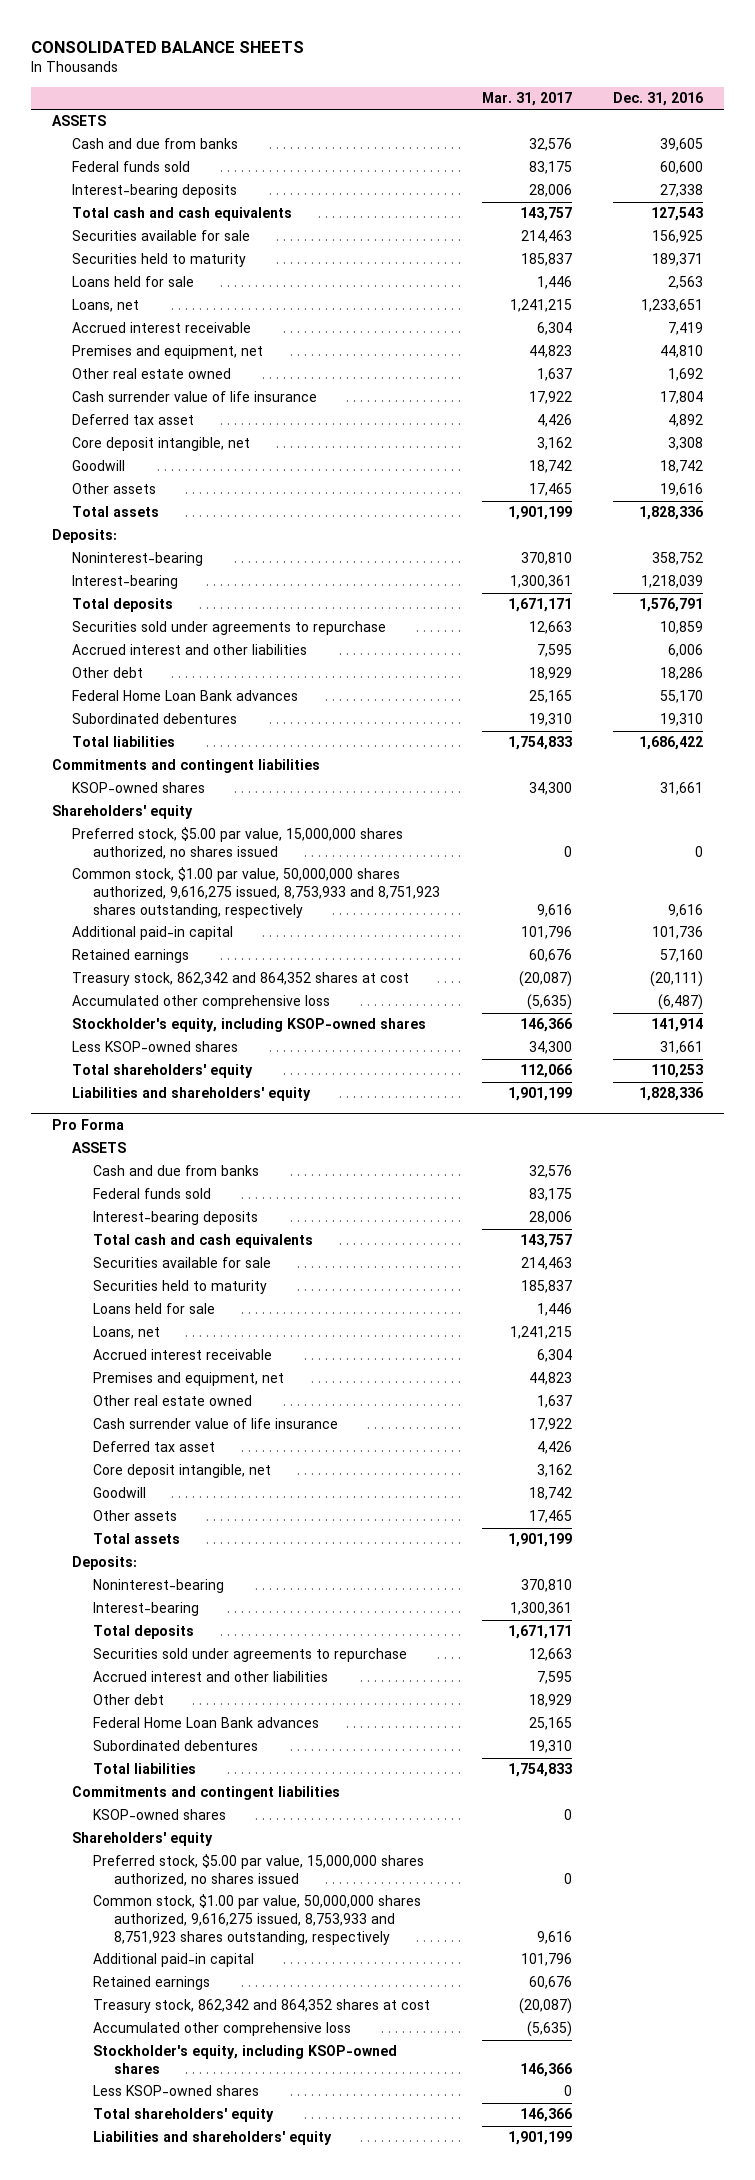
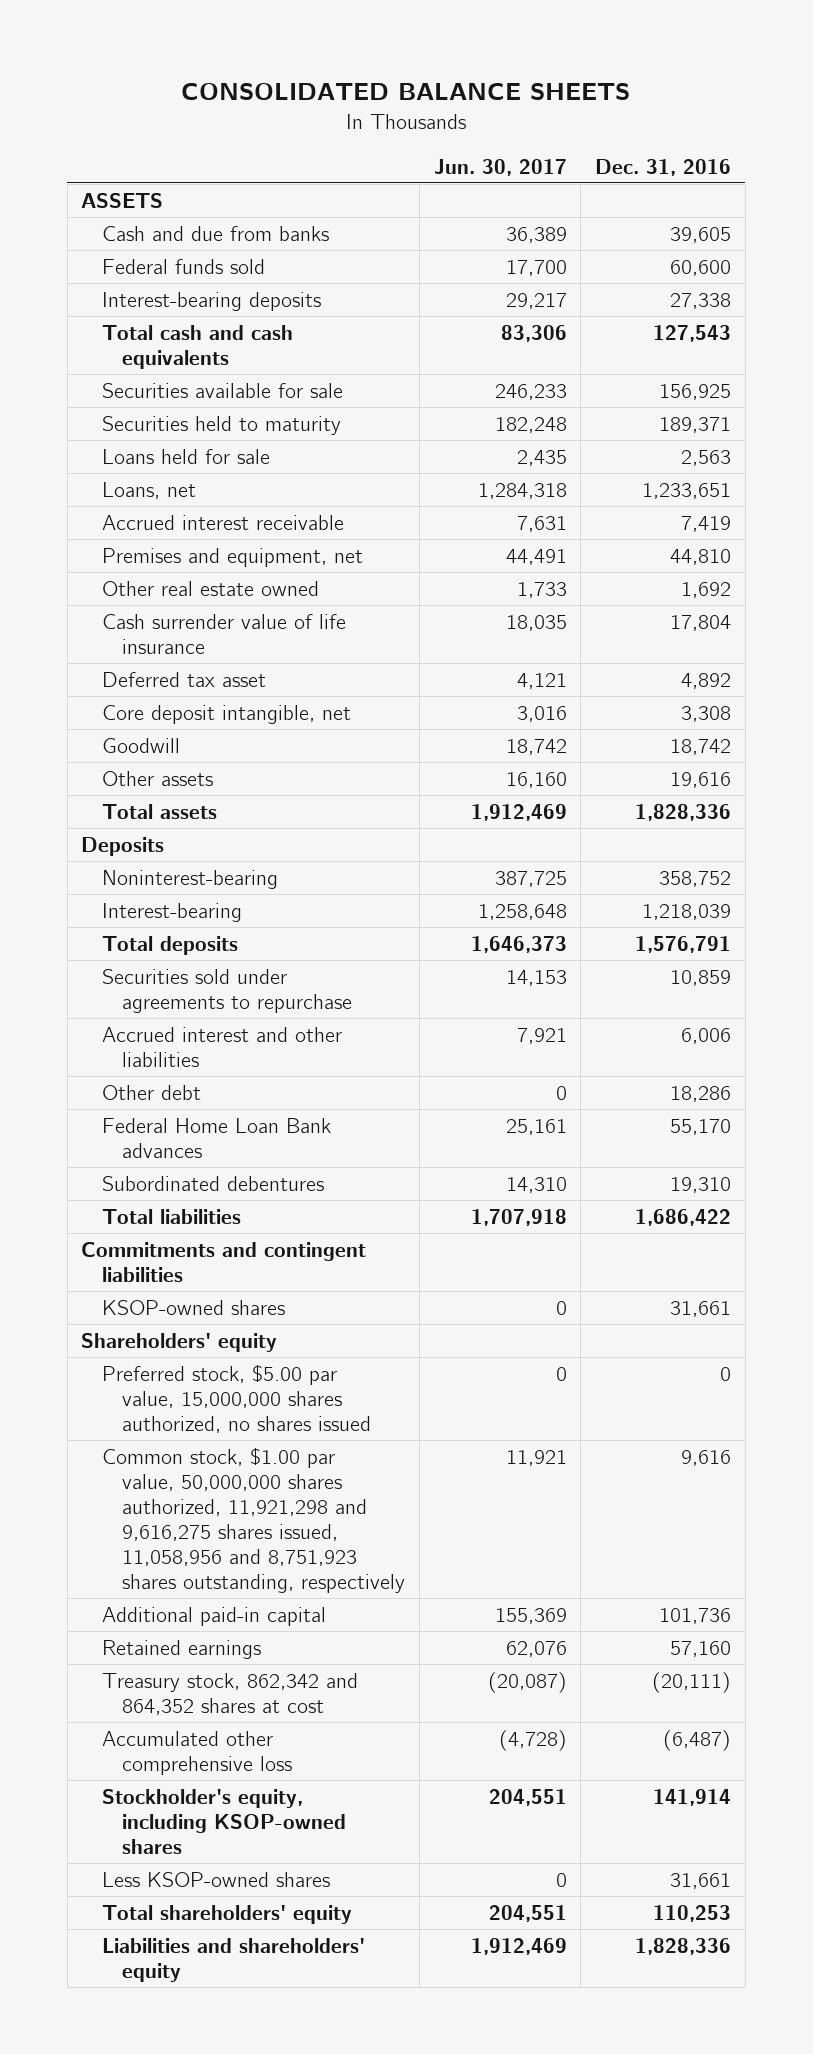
[481,92,572,107] Mar. 31, 2017 -> none
none -> [433,158,567,176] Jun. 30, 2017
[51,529,117,544] Deposits: -> [81,836,165,856] Deposits
[72,867,441,918] Common stock, $1.00 par value, 50,000,000 shares authorized, 9,616,275 issued, 8,753,933 and 8,751,923 shares outstanding, respectively -> [101,1446,406,1594] Common stock, $1.00 par value, 50,000,000 shares authorized, 11,921,298 and 9,616,275 shares issued, 11,058,956 and 8,751,923 shares outstanding, respectively
[51,1119,124,1131] Pro Forma -> none
[72,1142,127,1154] ASSETS -> none
[93,1165,260,1177] Cash and due from banks -> none
[93,1188,212,1200] Federal funds sold -> none
[93,1211,259,1226] Interest-bearing deposits -> none
[93,1234,314,1249] Total cash and cash equivalents -> none
[93,1257,272,1269] Securities available for sale -> none
[93,1280,268,1295] Securities held to maturity -> none
[93,1303,216,1315] Loans held for sale -> none
[93,1326,161,1340] Loans, net -> none
[93,1349,273,1361] Accrued interest receivable -> none
[93,1372,285,1387] Premises and equipment, net -> none
[93,1395,253,1407] Other real estate owned -> none
[93,1418,339,1430] Cash surrender value of life insurance -> none
[93,1441,216,1453] Deferred tax asset -> none
[93,1464,272,1479] Core deposit intangible, net -> none
[93,1487,147,1499] Goodwill -> none
[93,1510,178,1522] Other assets -> none
[93,1533,181,1545] Total assets -> none
[72,1556,138,1571] Deposits: -> none
[93,1579,225,1594] Noninterest-bearing -> none
[93,1602,200,1617] Interest-bearing -> none
[93,1625,195,1640] Total deposits -> none
[93,1648,408,1663] Securities sold under agreements to repurchase -> none
[93,1671,329,1683] Accrued interest and other liabilities -> none
[93,1694,165,1706] Other debt -> none
[93,1717,320,1729] Federal Home Loan Bank advances -> none
[93,1740,259,1752] Subordinated debentures -> none
[93,1763,197,1775] Total liabilities -> none
[72,1786,341,1801] Commitments and contingent liabilities -> none
[93,1809,227,1821] KSOP-owned shares -> none
[72,1832,214,1847] Shareholders' equity -> none
[93,1854,425,1887] Preferred stock, $5.00 par value, 15,000,000 shares authorized, no shares issued -> none
[93,1894,422,1945] Common stock, $1.00 par value, 50,000,000 shares authorized, 9,616,275 issued, 8,753,933 and 8,751,923 shares outstanding, respectively -> none
[93,1953,255,1968] Additional paid-in capital -> none
[93,1976,211,1991] Retained earnings -> none
[93,1999,431,2014] Treasury stock, 862,342 and 864,352 shares at cost -> none
[93,2022,352,2037] Accumulated other comprehensive loss -> none
[93,2045,398,2075] Stockholder's equity, including KSOP-owned shares -> none
[93,2085,260,2097] Less KSOP-owned shares -> none
[93,2108,275,2123] Total shareholders' equity -> none
[93,2131,333,2146] Liabilities and shareholders' equity -> none

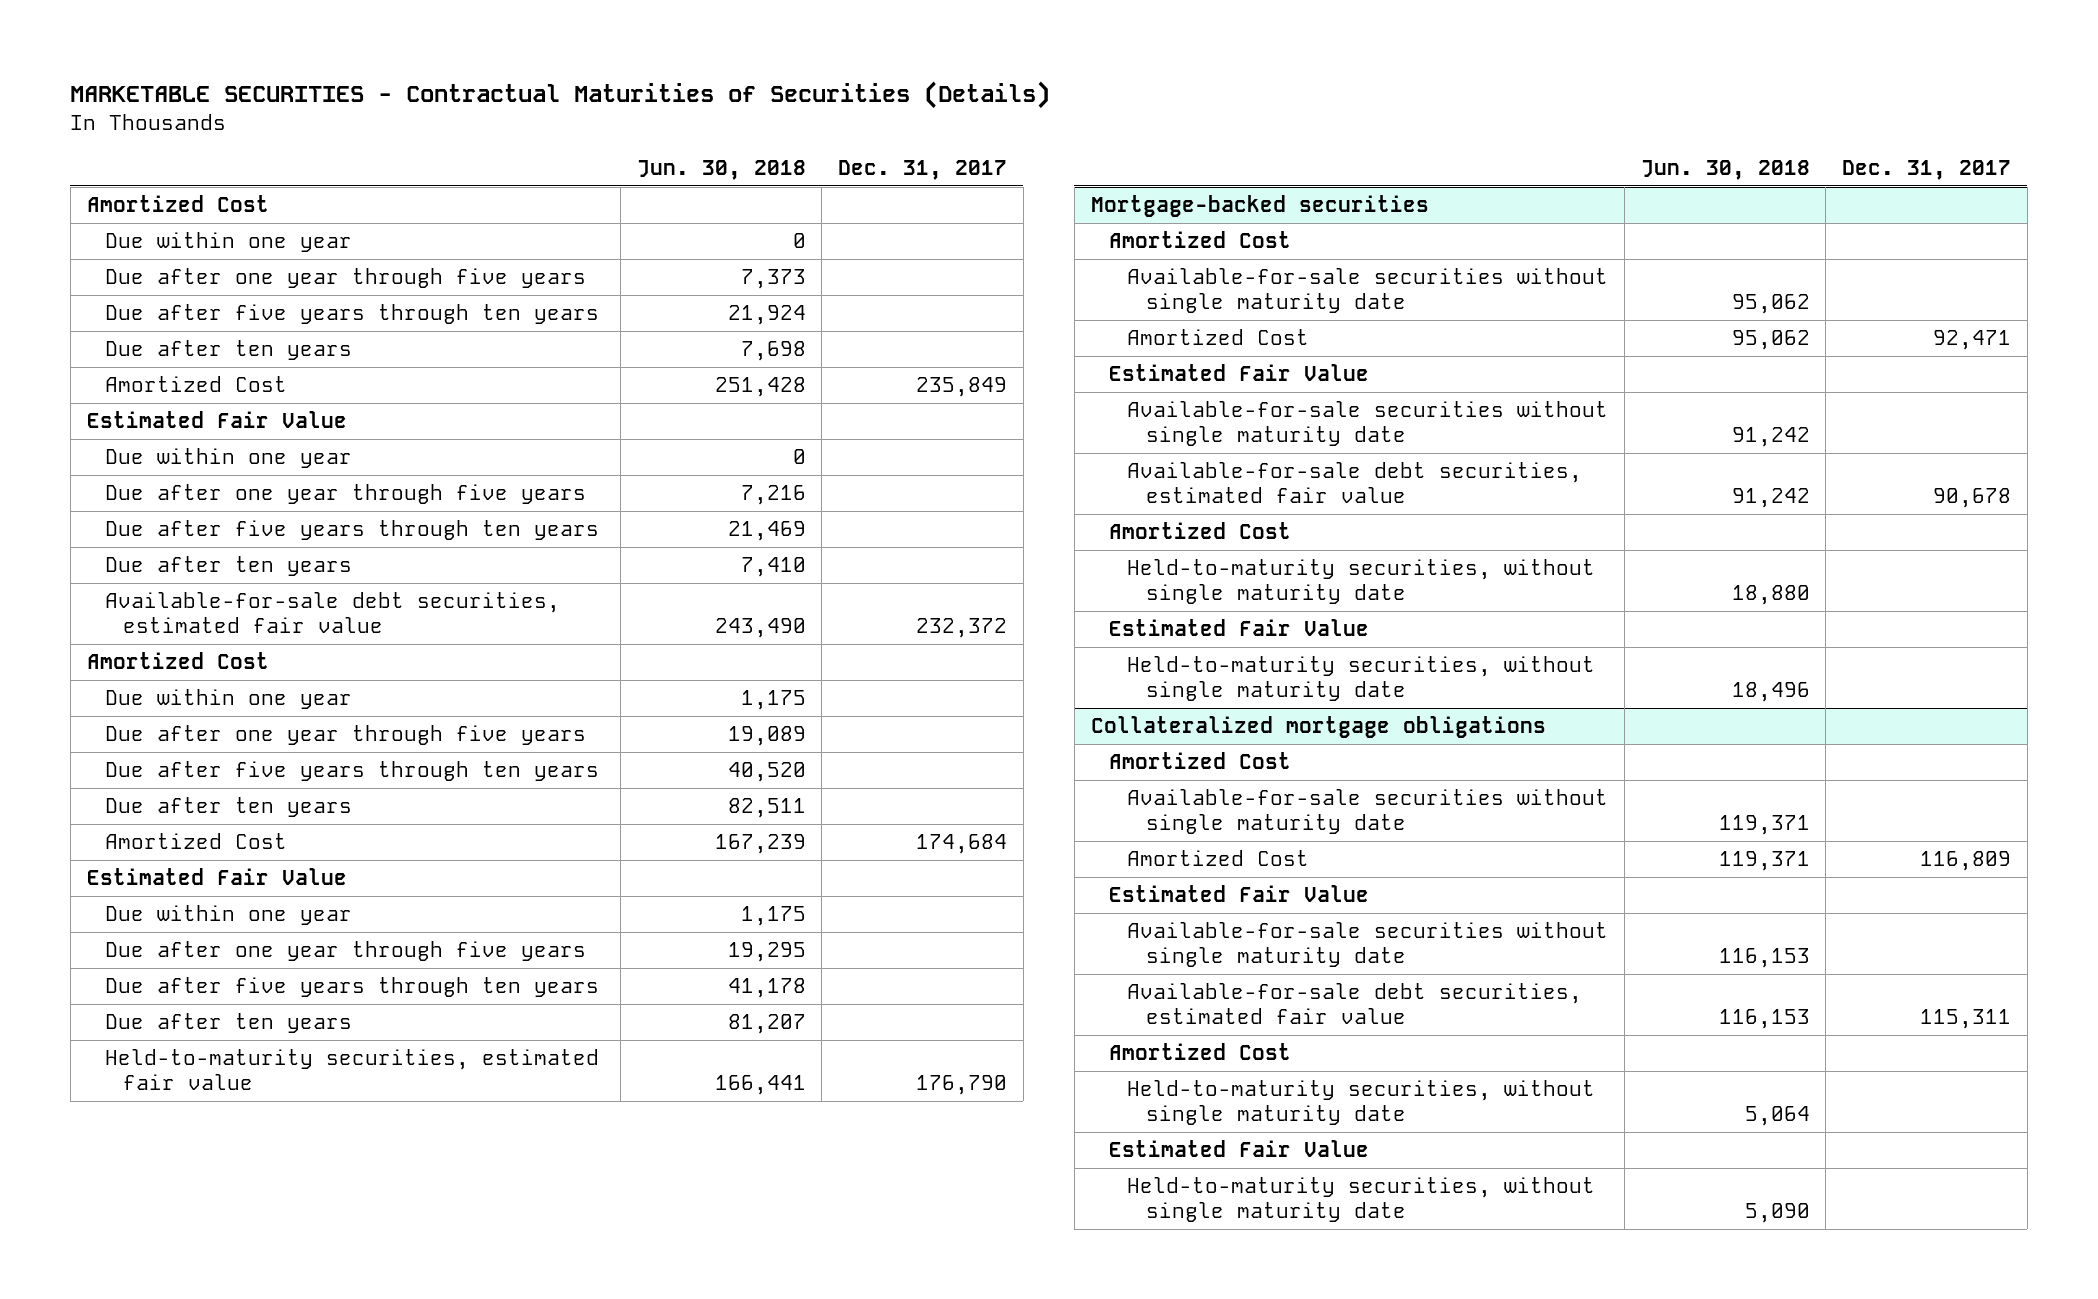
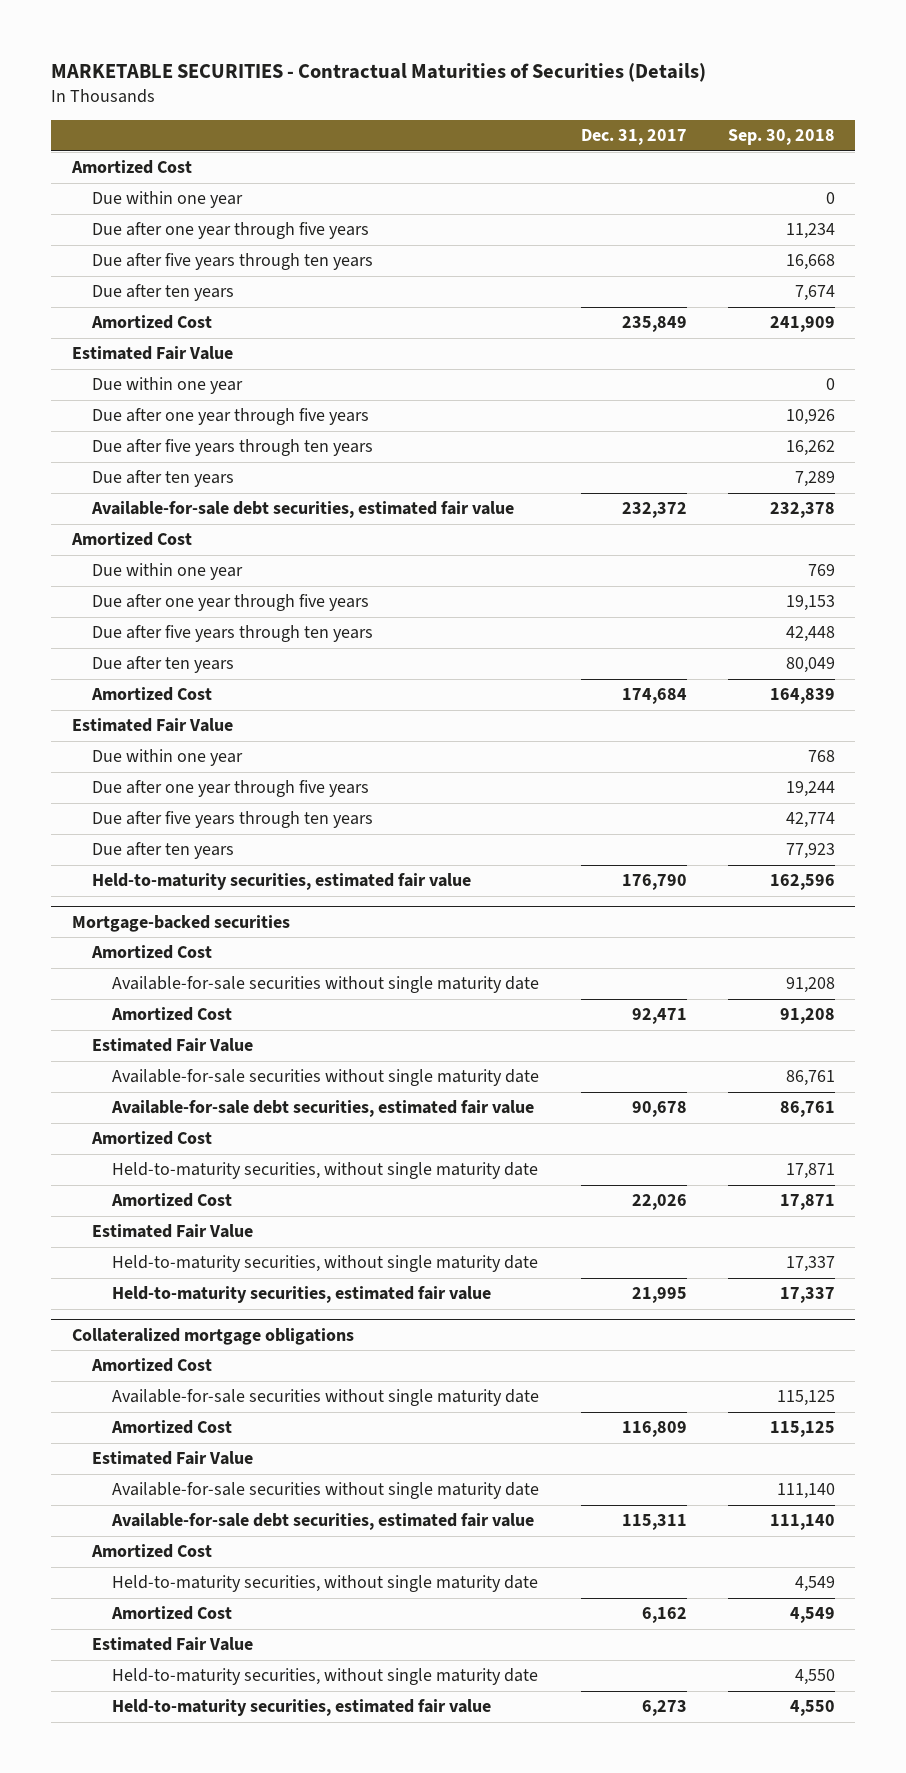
[636,160,806,181] Jun. 30, 2018 -> none
none -> [727,129,835,146] Sep. 30, 2018
none -> [111,1193,233,1208] Amortized Cost
none -> [112,1286,492,1304] Held-to-maturity securities, estimated fair value
none -> [111,1606,233,1621] Amortized Cost
none -> [112,1699,492,1717] Held-to-maturity securities, estimated fair value

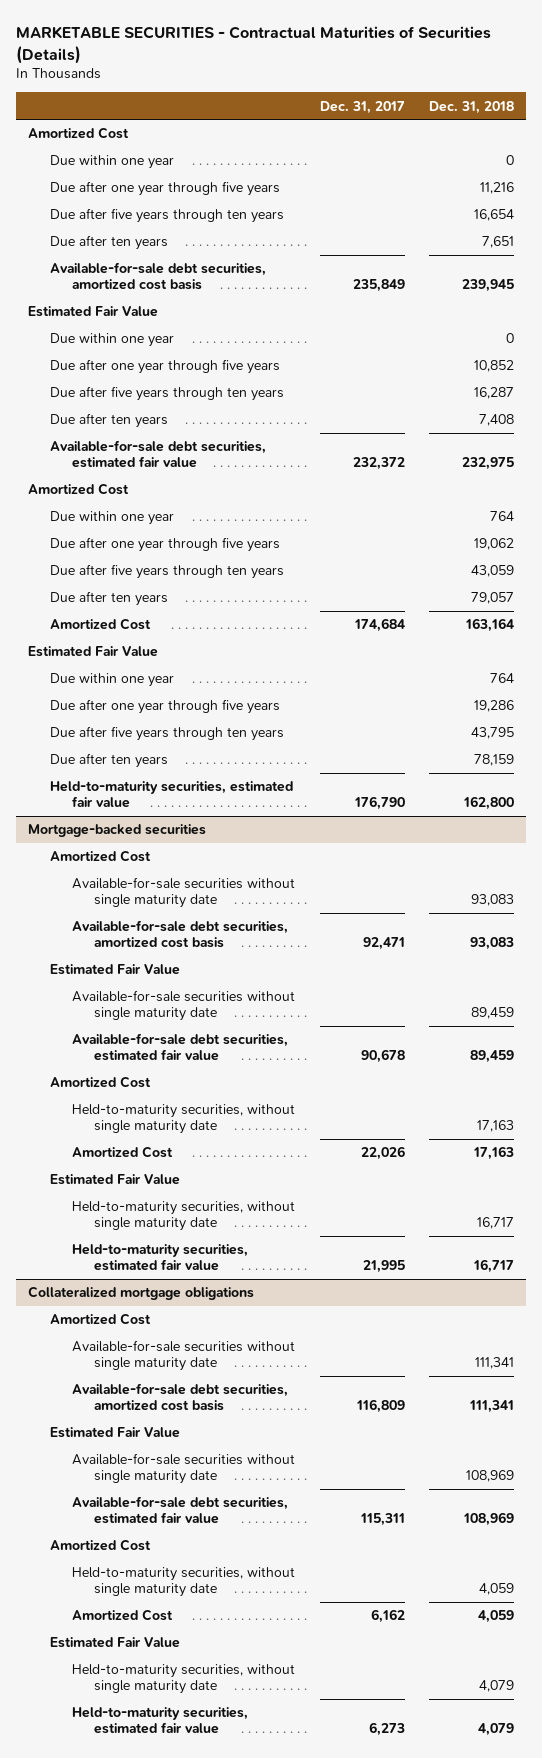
[727,129,835,146] Sep. 30, 2018 -> none
none -> [429,100,515,114] Dec. 31, 2018
[90,315,212,330] Amortized Cost -> [50,262,267,291] Available-for-sale debt securities, amortized cost basis
[111,1007,233,1022] Amortized Cost -> [72,920,289,949] Available-for-sale debt securities, amortized cost basis
[111,1420,233,1435] Amortized Cost -> [72,1383,289,1412] Available-for-sale debt securities, amortized cost basis

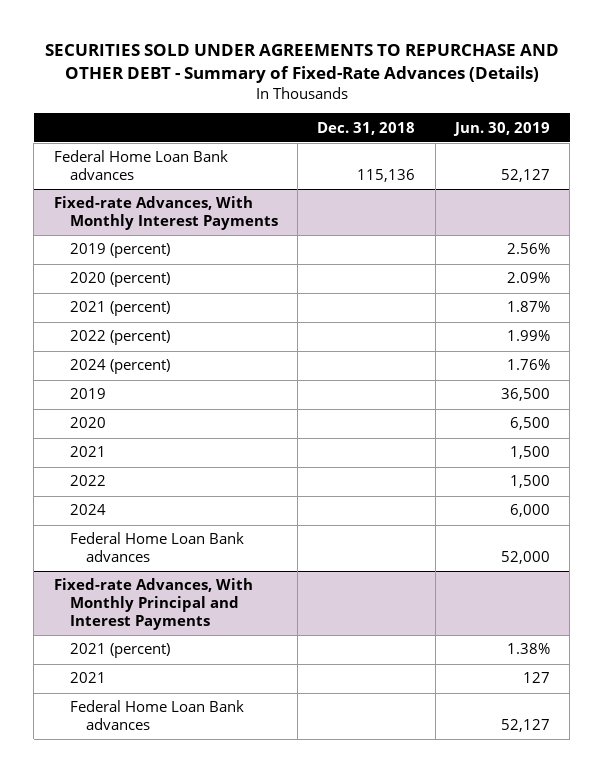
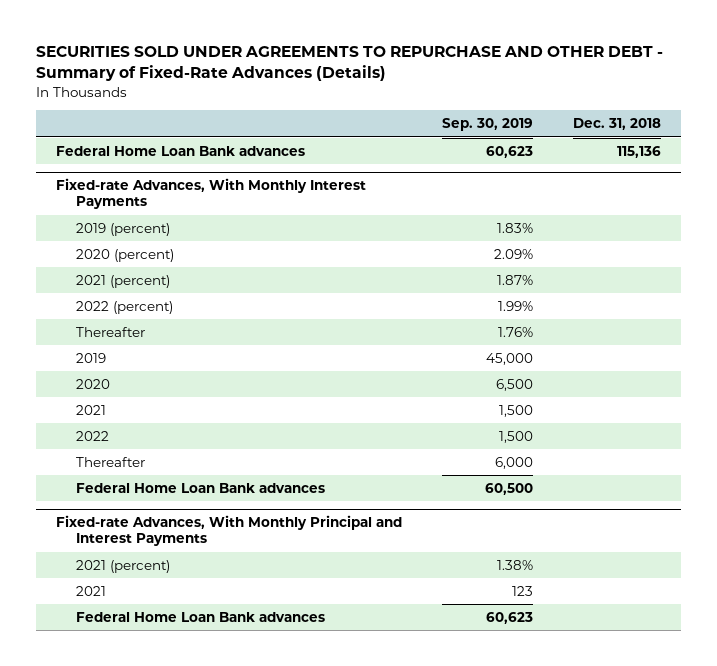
[452,121,550,136] Jun. 30, 2019 -> none
none -> [441,118,533,132] Sep. 30, 2019
[69,359,170,375] 2024 (percent) -> [76,326,146,337] Thereafter
[69,504,106,516] 2024 -> [76,456,146,467] Thereafter

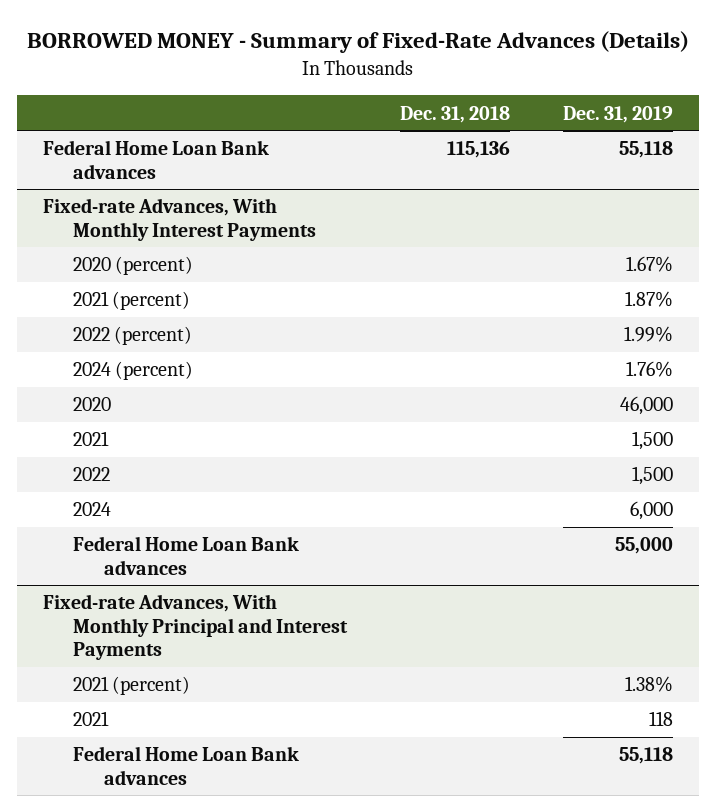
[35,46,663,82] SECURITIES SOLD UNDER AGREEMENTS TO REPURCHASE AND OTHER DEBT - Summary of Fixed-Rate Advances (Details) -> [26,30,689,53] BORROWED MONEY - Summary of Fixed-Rate Advances (Details)
[441,118,533,132] Sep. 30, 2019 -> none
none -> [563,105,674,123] Dec. 31, 2019
[76,222,171,236] 2019 (percent) -> none
[76,352,107,363] 2019 -> none
[76,326,146,337] Thereafter -> [73,361,194,381] 2024 (percent)
[76,456,146,467] Thereafter -> [73,502,112,517] 2024

